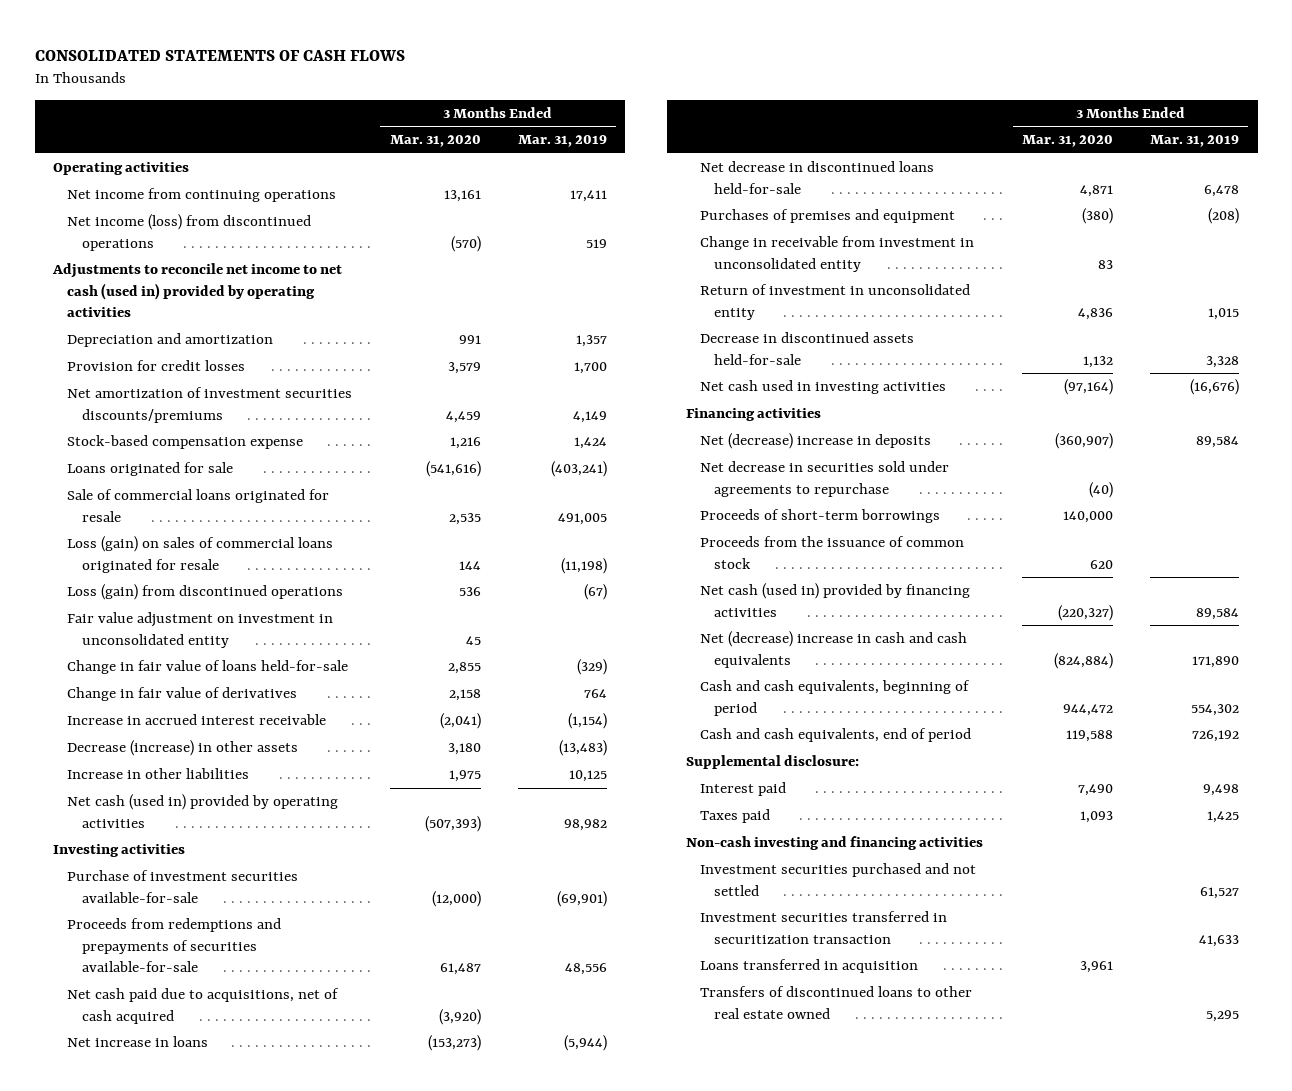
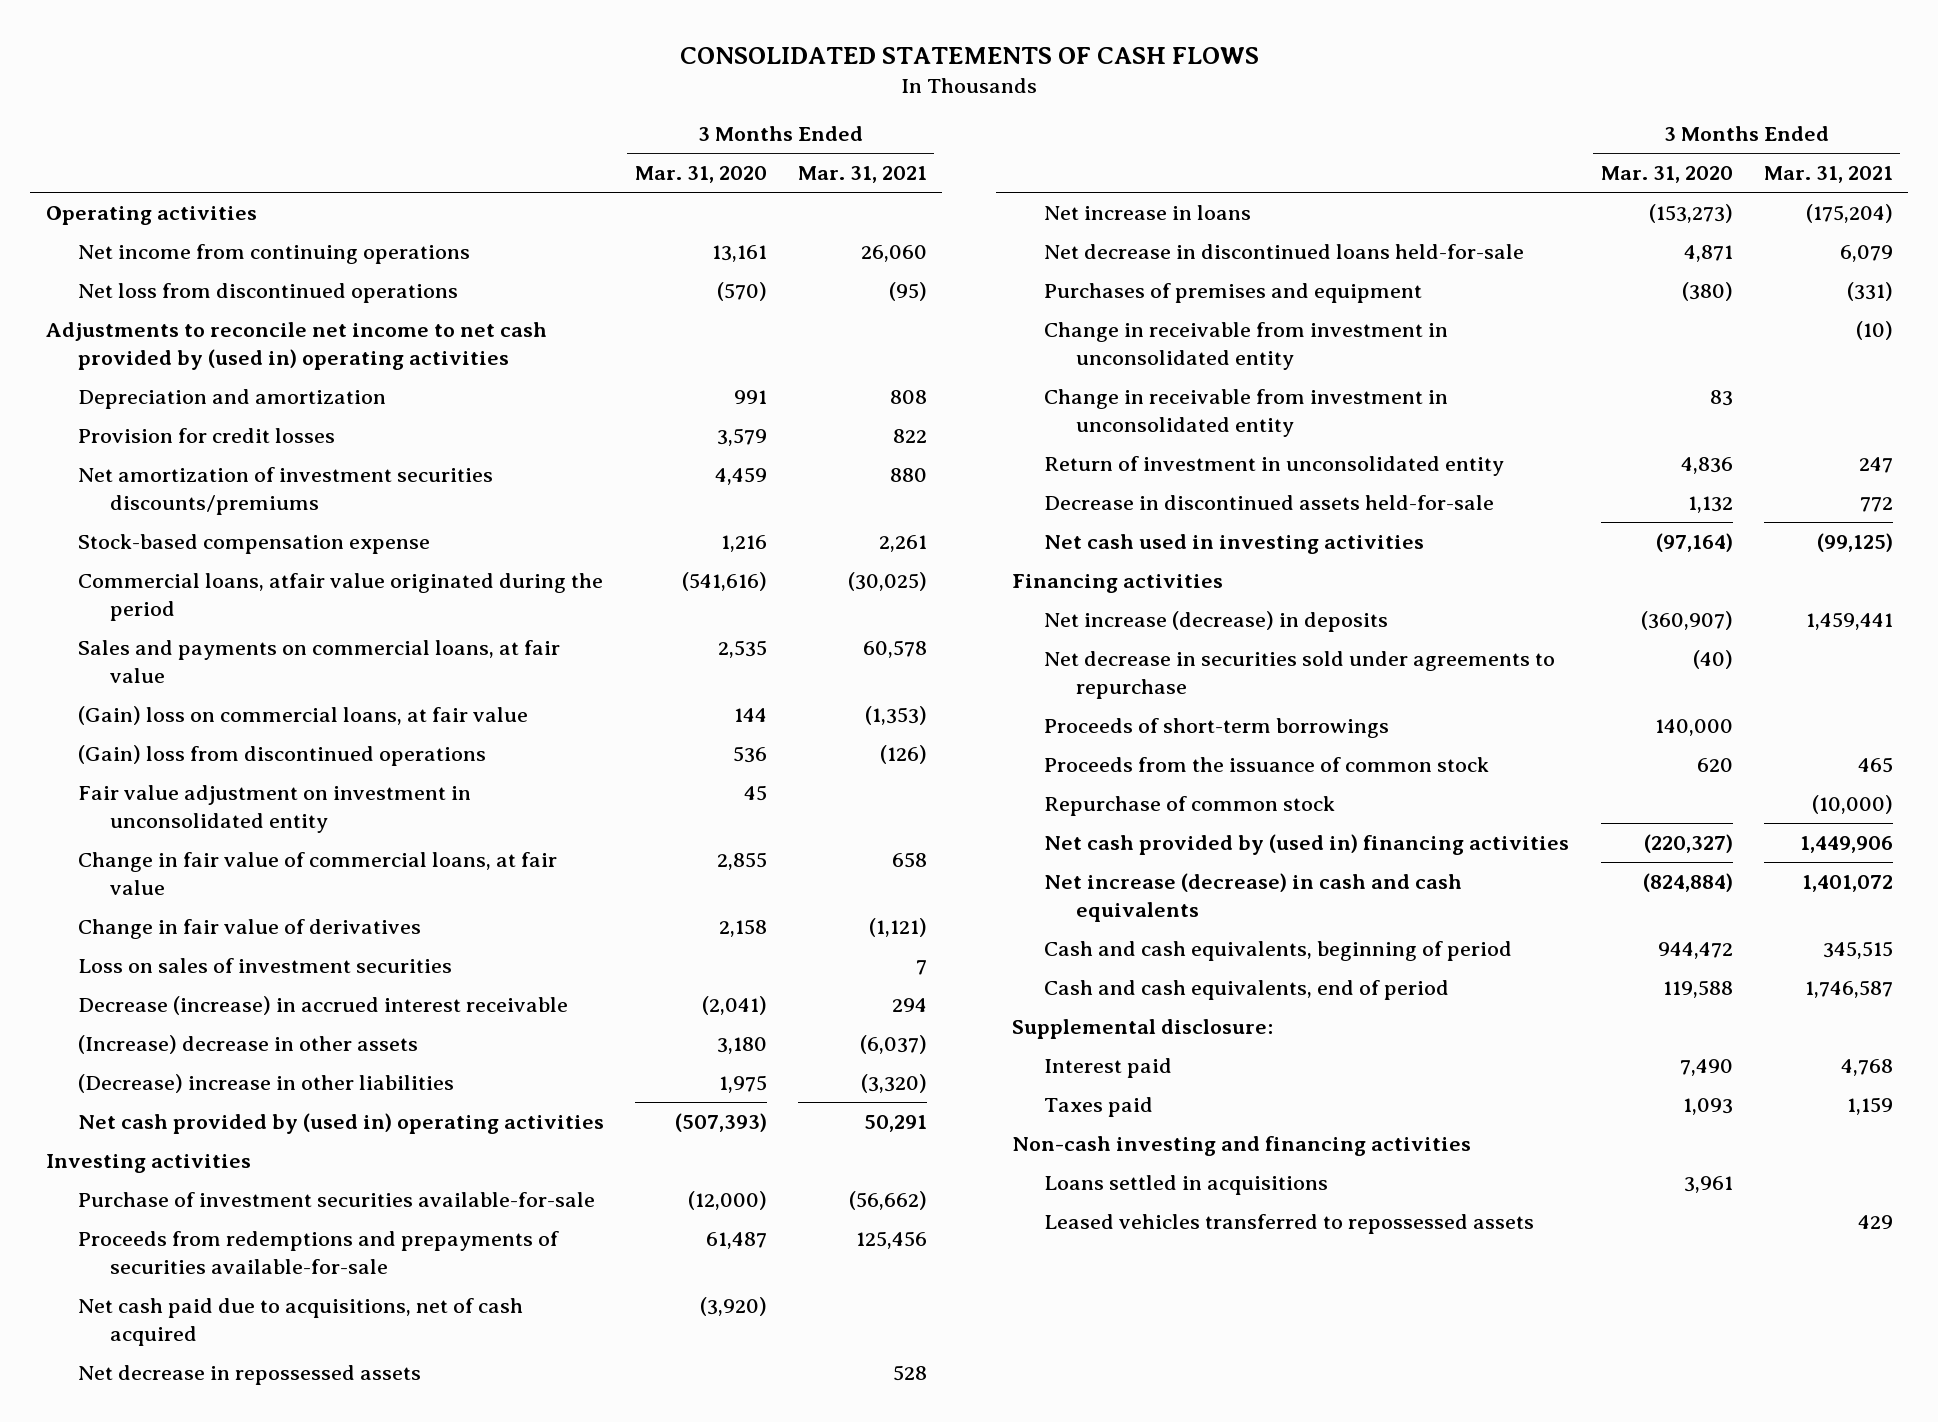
[517,135,607,148] Mar. 31, 2019 -> none
none -> [797,166,927,184] Mar. 31, 2021
[67,214,312,251] Net income (loss) from discontinued operations -> [77,282,458,303] Net loss from discontinued operations
[52,263,343,318] Adjustments to reconcile net income to net cash (used in) provided by operating activities -> [45,321,547,370] Adjustments to reconcile net income to net cash provided by (used in) operating activities
[67,462,234,477] Loans originated for sale -> [77,572,603,621] Commercial loans, atfair value originated during the period
[67,489,330,522] Sale of commercial loans originated for resale -> [77,639,560,683] Sales and payments on commercial loans, at fair value
[67,536,334,573] Loss (gain) on sales of commercial loans originated for resale -> [77,705,528,725] (Gain) loss on commercial loans, at fair value
[67,584,344,601] Loss (gain) from discontinued operations -> [77,744,486,766] (Gain) loss from discontinued operations
[67,660,349,675] Change in fair value of loans held-for-sale -> [77,851,557,895] Change in fair value of commercial loans, at fair value
none -> [77,957,452,973] Loss on sales of investment securities
[67,714,327,726] Increase in accrued interest receivable -> [77,995,568,1015] Decrease (increase) in accrued interest receivable
[67,740,299,757] Decrease (increase) in other assets -> [77,1034,418,1054] (Increase) decrease in other assets
[67,768,250,780] Increase in other liabilities -> [77,1073,454,1093] (Decrease) increase in other liabilities
[67,794,339,828] Net cash (used in) provided by operating activities -> [77,1112,604,1134] Net cash provided by (used in) operating activities
none -> [77,1364,421,1385] Net decrease in repossessed assets
none -> [1043,321,1448,370] Change in receivable from investment in unconsolidated entity
[699,433,931,450] Net (decrease) increase in deposits -> [1043,610,1388,632] Net increase (decrease) in deposits
none -> [1043,795,1335,816] Repurchase of common stock
[699,583,970,617] Net cash (used in) provided by financing activities -> [1043,833,1569,855] Net cash provided by (used in) financing activities
[699,631,967,668] Net (decrease) increase in cash and cash equivalents -> [1043,872,1462,922] Net increase (decrease) in cash and cash equivalents
[699,863,976,896] Investment securities purchased and not settled -> none
[699,911,947,944] Investment securities transferred in securitization transaction -> none
[699,986,972,1019] Transfers of discontinued loans to other real estate owned -> none
[699,959,918,974] Loans transferred in acquisition -> [1043,1174,1328,1195] Loans settled in acquisitions
none -> [1043,1213,1534,1234] Leased vehicles transferred to repossessed assets

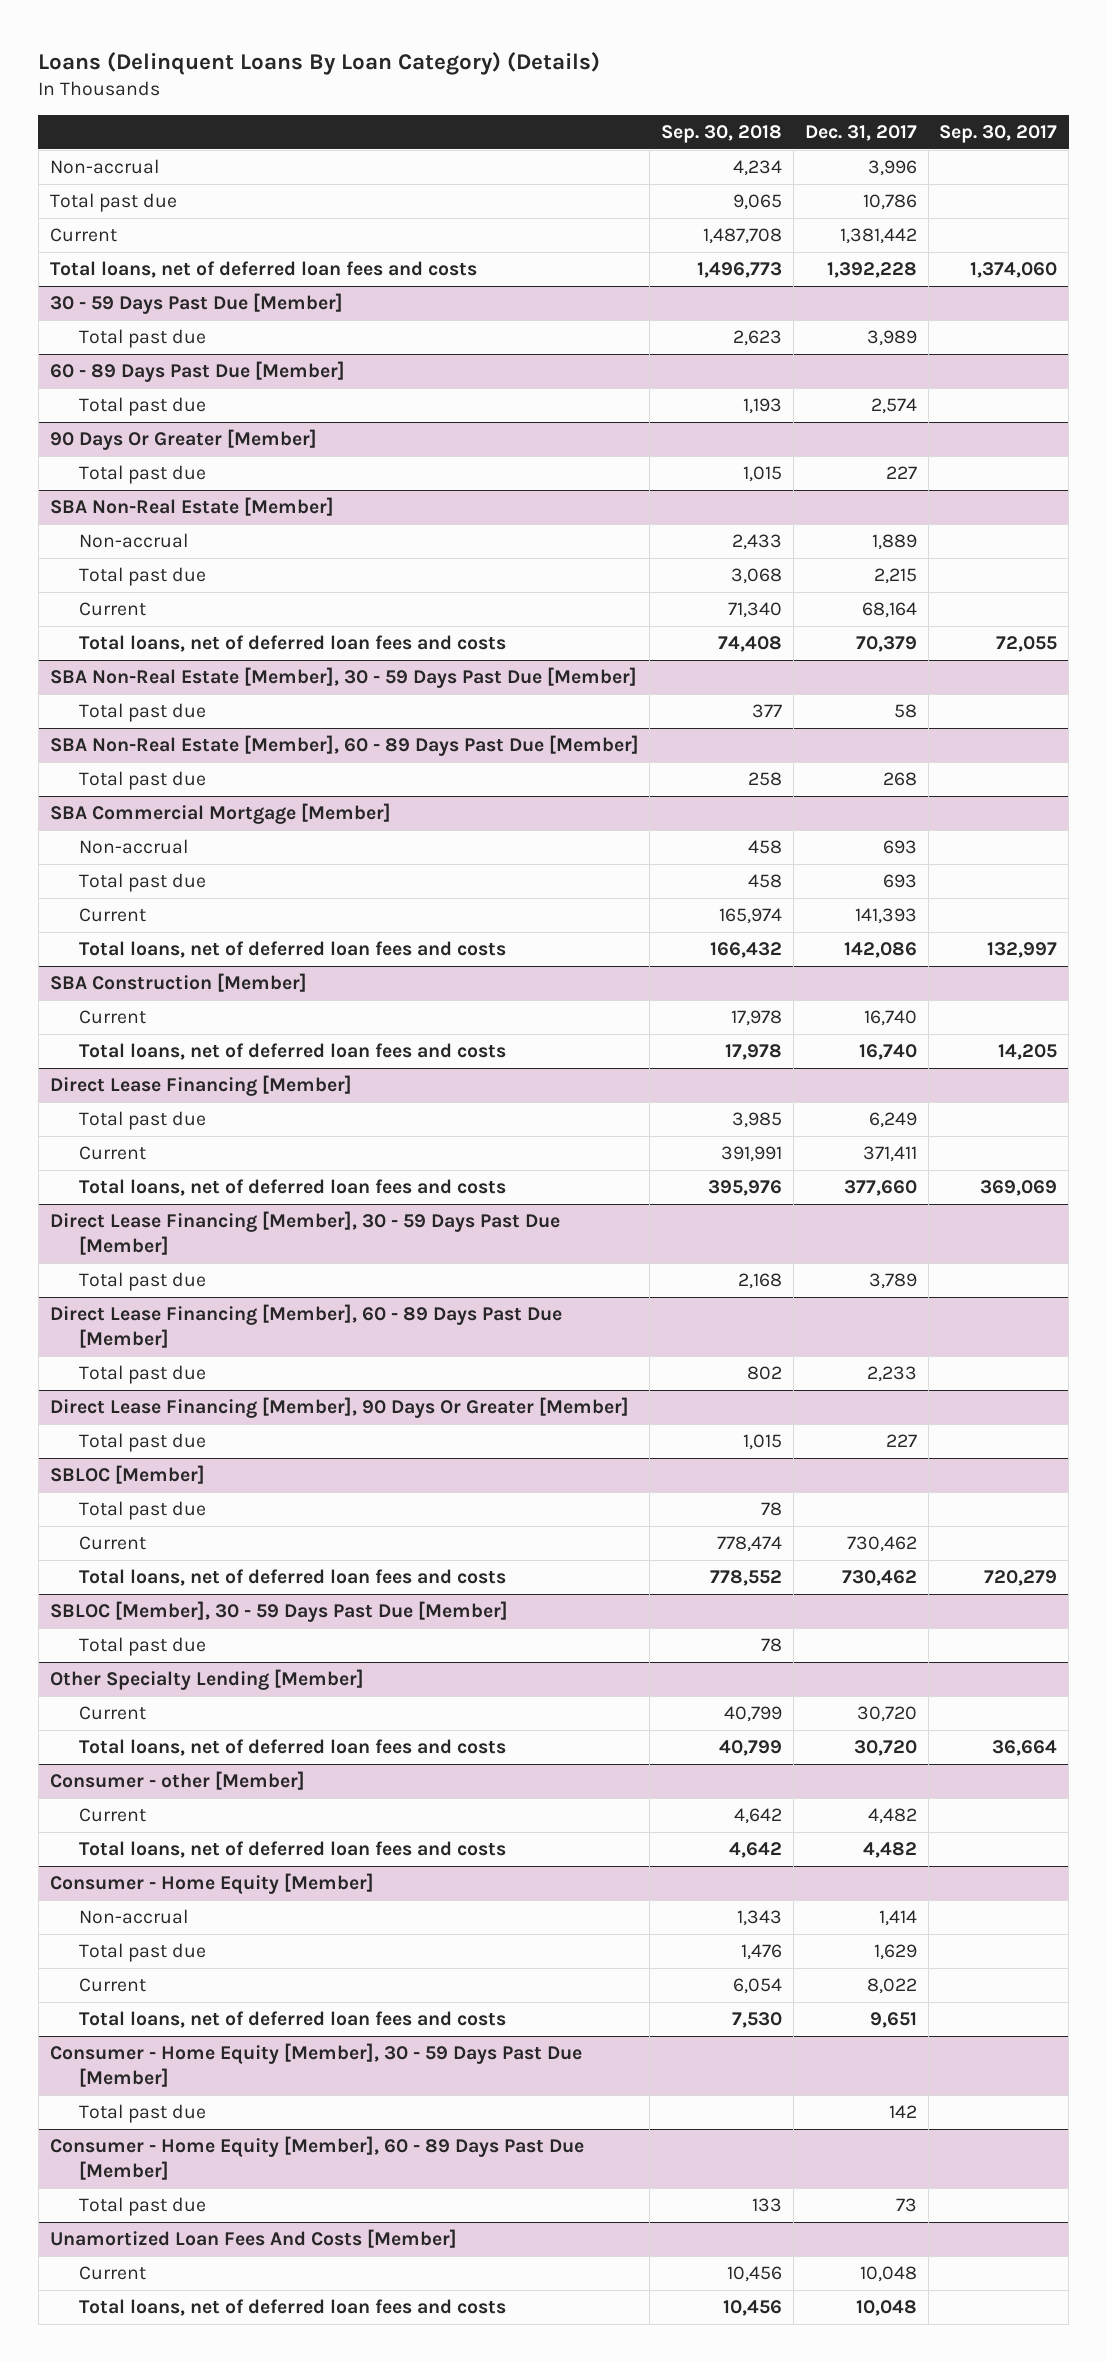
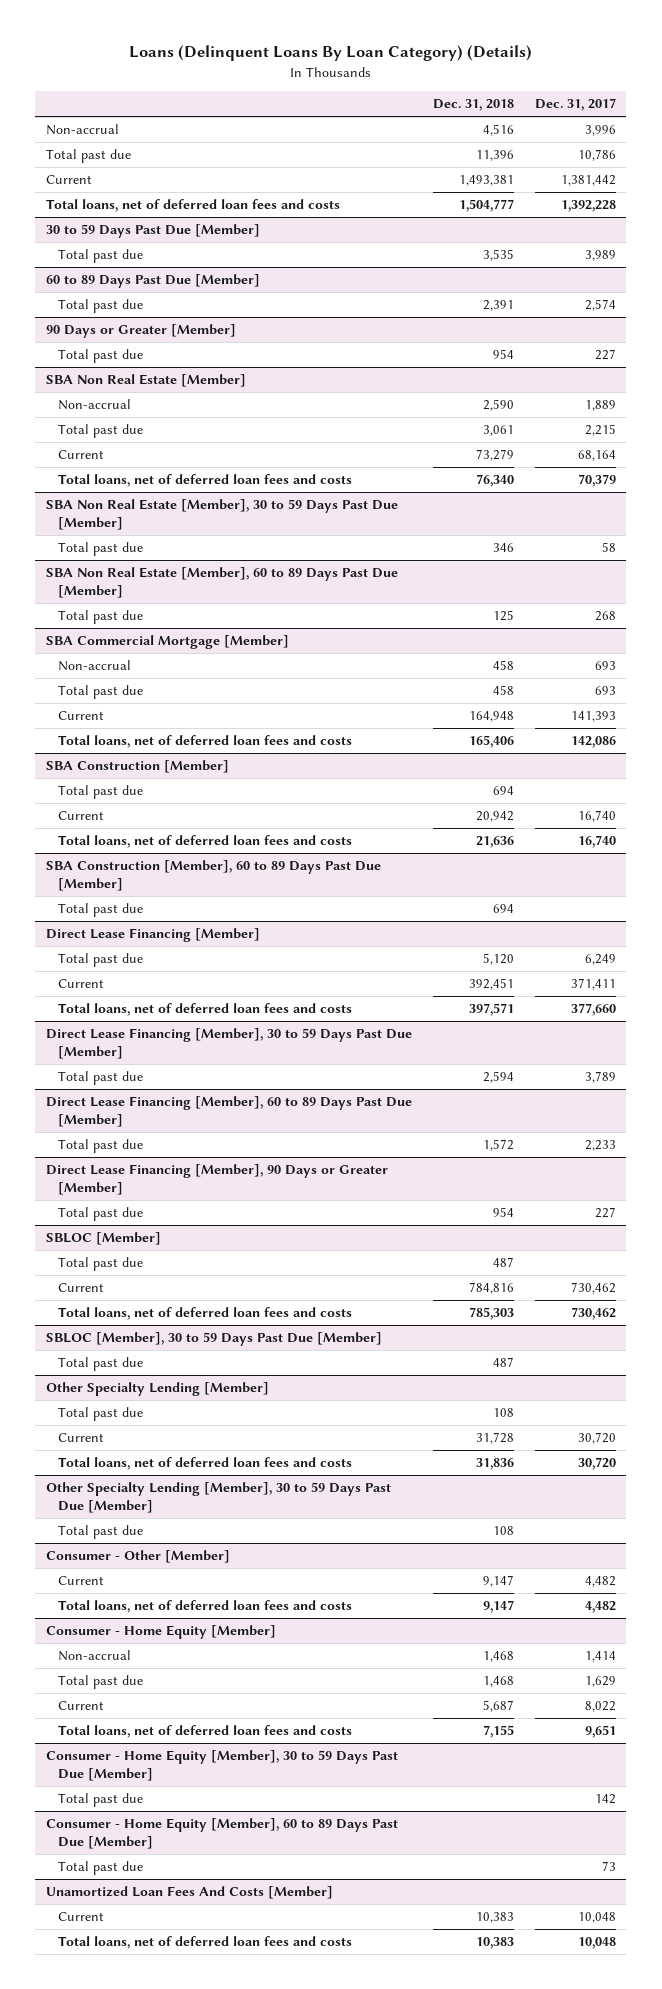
[661,124,783,143] Sep. 30, 2018 -> none
[939,124,1058,143] Sep. 30, 2017 -> none
none -> [432,99,514,112] Dec. 31, 2018
[49,293,343,315] 30 - 59 Days Past Due [Member] -> [45,224,260,239] 30 to 59 Days Past Due [Member]
[49,361,345,383] 60 - 89 Days Past Due [Member] -> [45,274,260,289] 60 to 89 Days Past Due [Member]
[49,429,317,451] 90 Days Or Greater [Member] -> [45,324,236,339] 90 Days or Greater [Member]
[49,497,334,517] SBA Non-Real Estate [Member] -> [45,374,246,388] SBA Non Real Estate [Member]
[49,667,637,689] SBA Non-Real Estate [Member], 30 - 59 Days Past Due [Member] -> [45,499,398,531] SBA Non Real Estate [Member], 30 to 59 Days Past Due [Member]
[49,735,639,757] SBA Non-Real Estate [Member], 60 - 89 Days Past Due [Member] -> [45,567,398,599] SBA Non Real Estate [Member], 60 to 89 Days Past Due [Member]
none -> [58,785,144,800] Total past due
none -> [45,860,381,892] SBA Construction [Member], 60 to 89 Days Past Due [Member]
none -> [58,903,144,918] Total past due
[49,1211,560,1256] Direct Lease Financing [Member], 30 - 59 Days Past Due [Member] -> [45,1028,412,1060] Direct Lease Financing [Member], 30 to 59 Days Past Due [Member]
[49,1304,562,1349] Direct Lease Financing [Member], 60 - 89 Days Past Due [Member] -> [45,1096,412,1128] Direct Lease Financing [Member], 60 to 89 Days Past Due [Member]
[49,1397,629,1419] Direct Lease Financing [Member], 90 Days Or Greater [Member] -> [45,1164,388,1196] Direct Lease Financing [Member], 90 Days or Greater [Member]
[49,1601,508,1623] SBLOC [Member], 30 - 59 Days Past Due [Member] -> [45,1332,382,1347] SBLOC [Member], 30 to 59 Days Past Due [Member]
none -> [58,1407,144,1422] Total past due
none -> [45,1482,391,1514] Other Specialty Lending [Member], 30 to 59 Days Past Due [Member]
none -> [58,1525,144,1540] Total past due
[49,1771,305,1791] Consumer - other [Member] -> [45,1550,230,1564] Consumer - Other [Member]
[49,2043,582,2088] Consumer - Home Equity [Member], 30 - 59 Days Past Due [Member] -> [45,1750,398,1782] Consumer - Home Equity [Member], 30 to 59 Days Past Due [Member]
[49,2136,584,2181] Consumer - Home Equity [Member], 60 - 89 Days Past Due [Member] -> [45,1818,398,1850] Consumer - Home Equity [Member], 60 to 89 Days Past Due [Member]

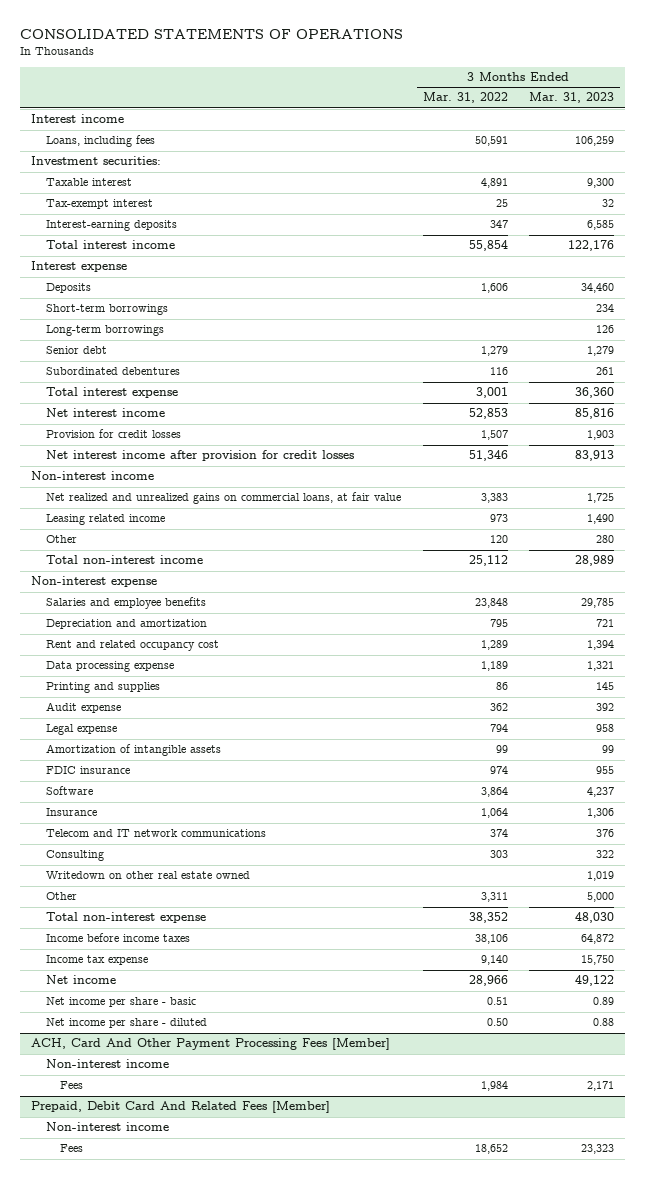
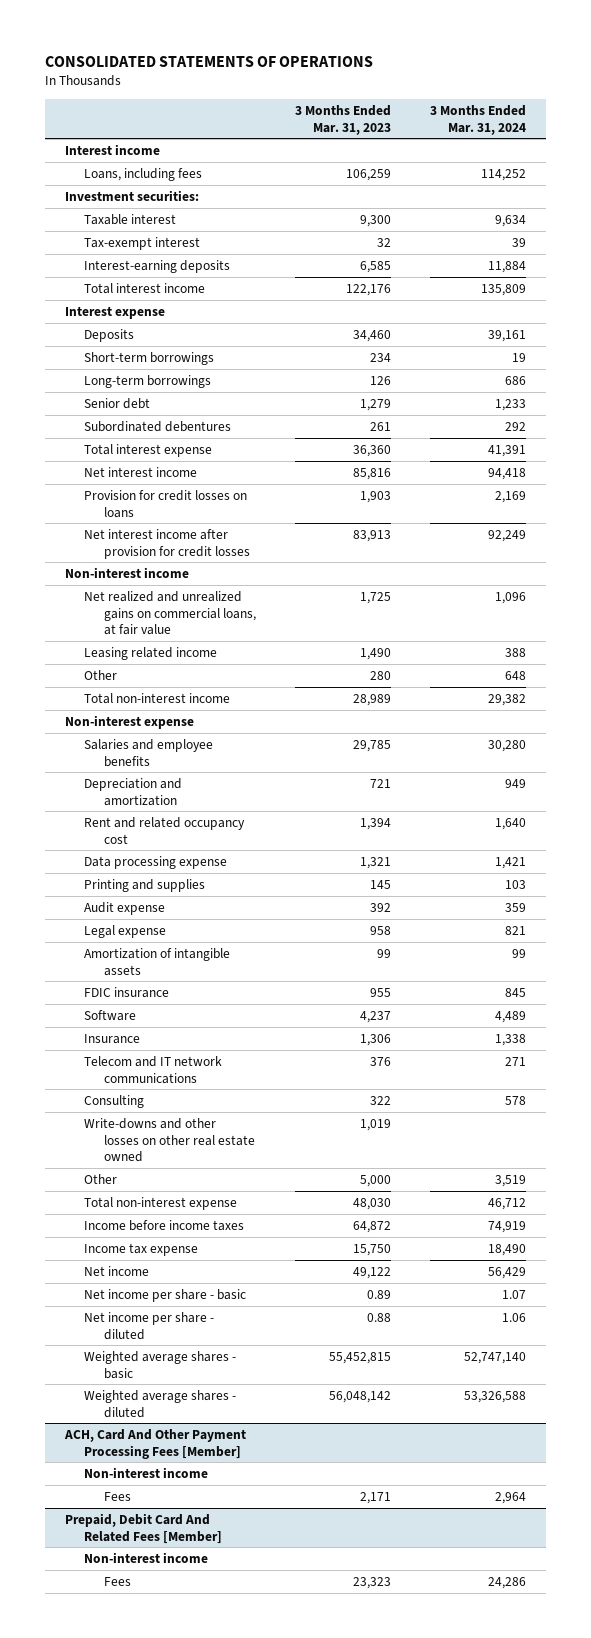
[422,92,508,104] Mar. 31, 2022 -> none
none -> [430,104,527,135] 3 Months Ended Mar. 31, 2024
[45,429,181,439] Provision for credit losses -> [84,489,248,518] Provision for credit losses on loans
[45,871,250,880] Writedown on other real estate owned -> [84,1117,256,1163] Write-downs and other losses on other real estate owned
none -> [84,1350,237,1379] Weighted average shares - basic
none -> [84,1389,237,1418] Weighted average shares - diluted

